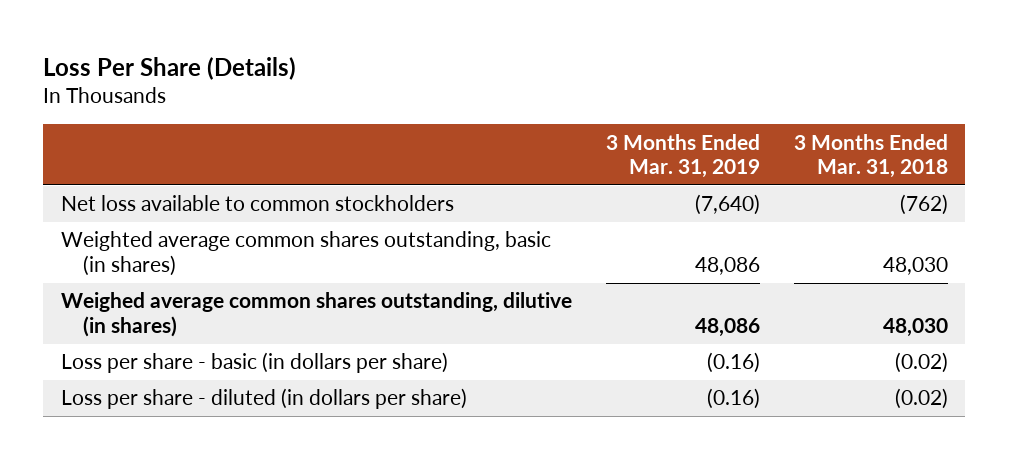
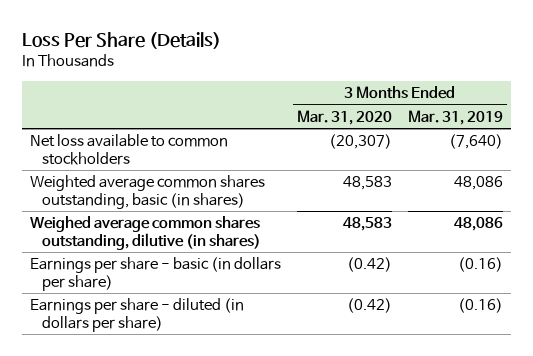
[794,133,949,178] 3 Months Ended Mar. 31, 2018 -> none
none -> [296,109,392,125] Mar. 31, 2020
[60,352,448,374] Loss per share - basic (in dollars per share) -> [30,257,282,291] Earnings per share - basic (in dollars per share)
[60,388,467,410] Loss per share - diluted (in dollars per share) -> [30,298,245,332] Earnings per share - diluted (in dollars per share)

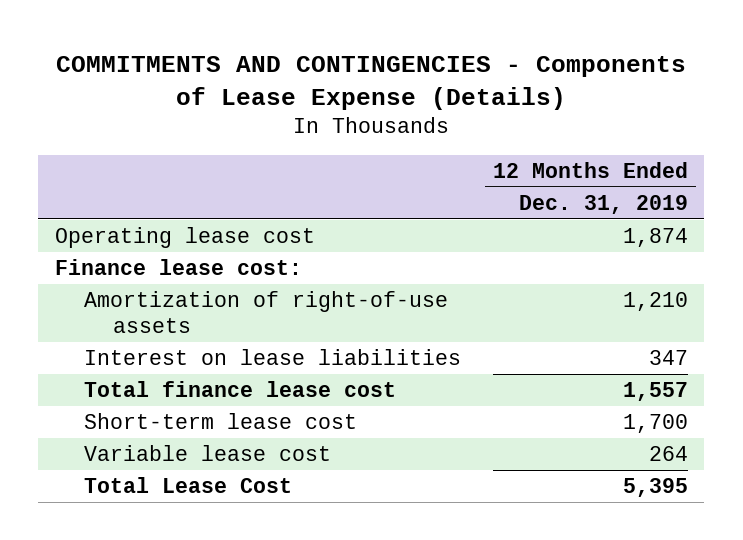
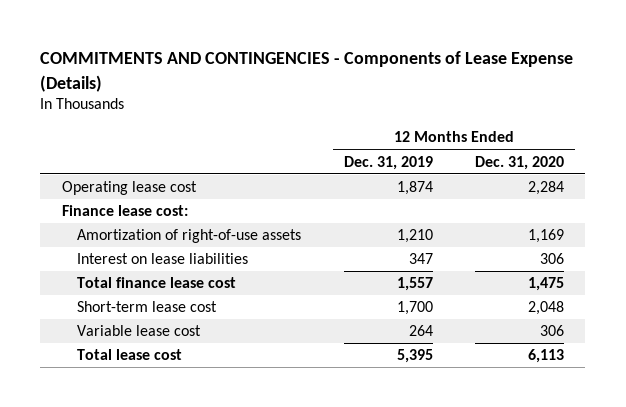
none -> [475,155,565,170] Dec. 31, 2020
[83,477,292,494] Total Lease Cost -> [77,349,183,361] Total lease cost

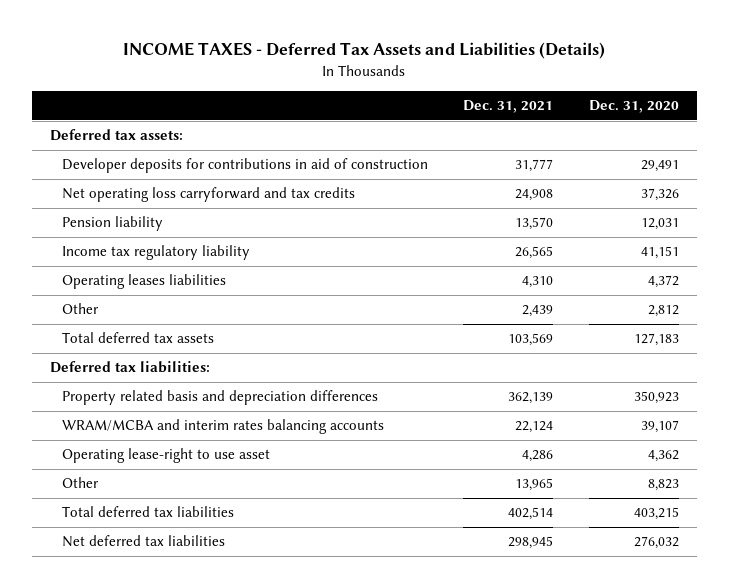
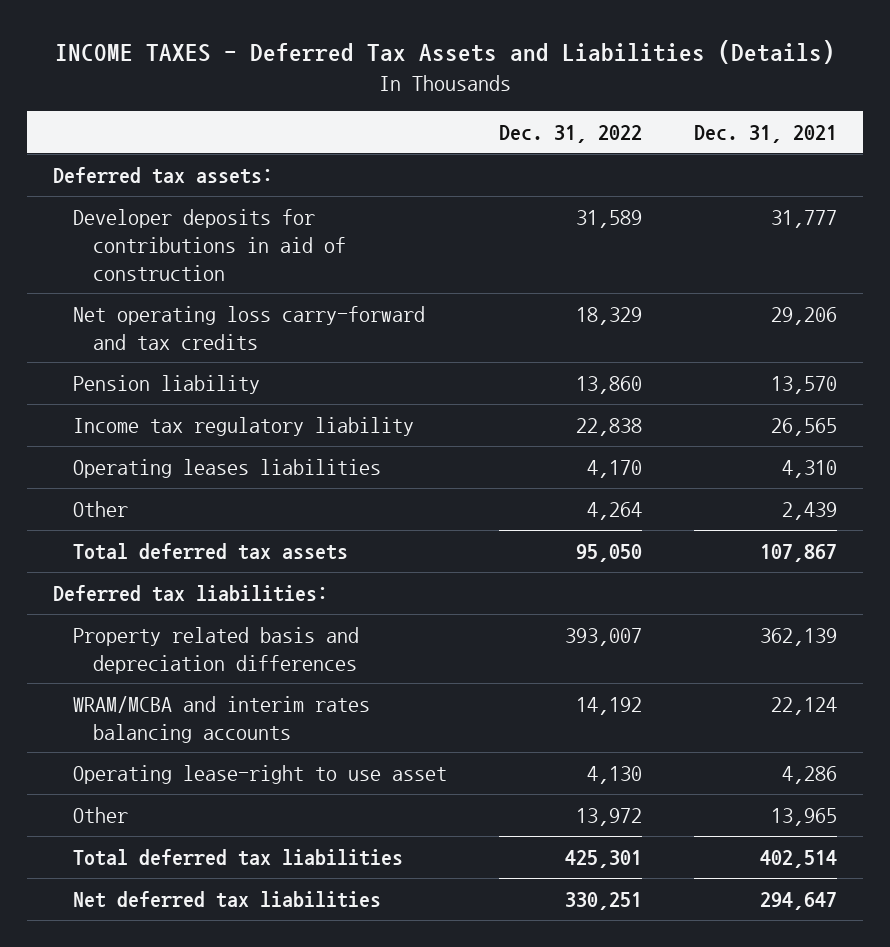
[588,100,679,114] Dec. 31, 2020 -> none
none -> [498,125,642,144] Dec. 31, 2022
[61,187,355,203] Net operating loss carryforward and tax credits -> [72,305,425,350] Net operating loss carry-forward and tax credits
[515,189,554,202] 24,908 -> [771,306,838,325] 29,206
[508,333,554,347] 103,569 -> [760,543,838,562] 107,867
[508,536,554,550] 298,945 -> [760,891,838,910] 294,647

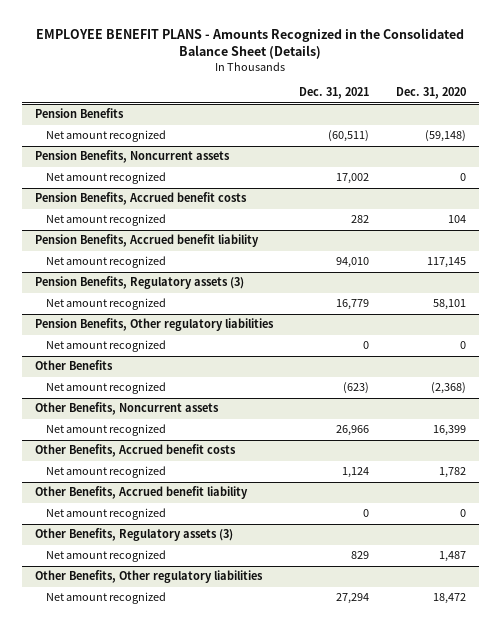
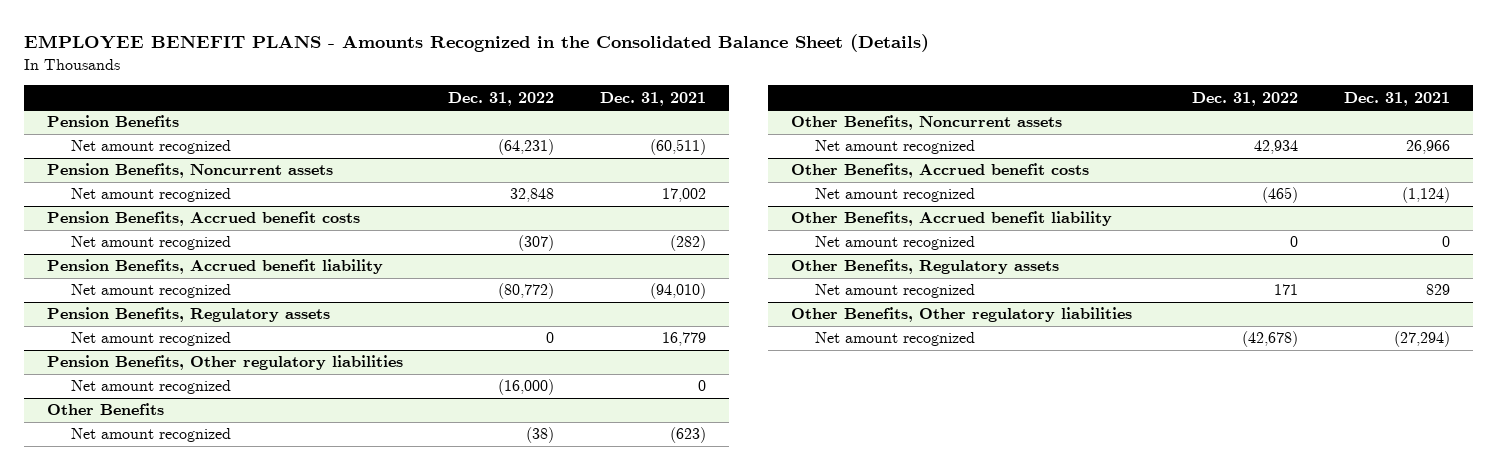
[395,87,466,100] Dec. 31, 2020 -> none
none -> [448,91,555,106] Dec. 31, 2022
[351,215,370,224] 282 -> [669,235,706,252] (282)
[336,257,370,269] 94,010 -> [649,283,706,300] (94,010)
[35,276,245,290] Pension Benefits, Regulatory assets (3) -> [46,307,330,323] Pension Benefits, Regulatory assets
[342,467,370,479] 1,124 -> [1402,187,1451,204] (1,124)
[35,528,234,542] Other Benefits, Regulatory assets (3) -> [790,259,1059,275] Other Benefits, Regulatory assets
[336,593,370,605] 27,294 -> [1394,331,1451,348] (27,294)

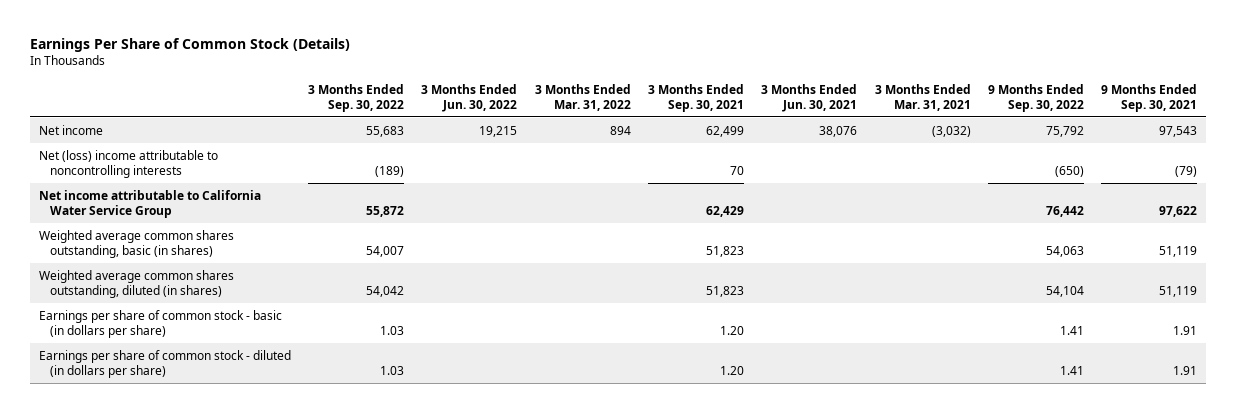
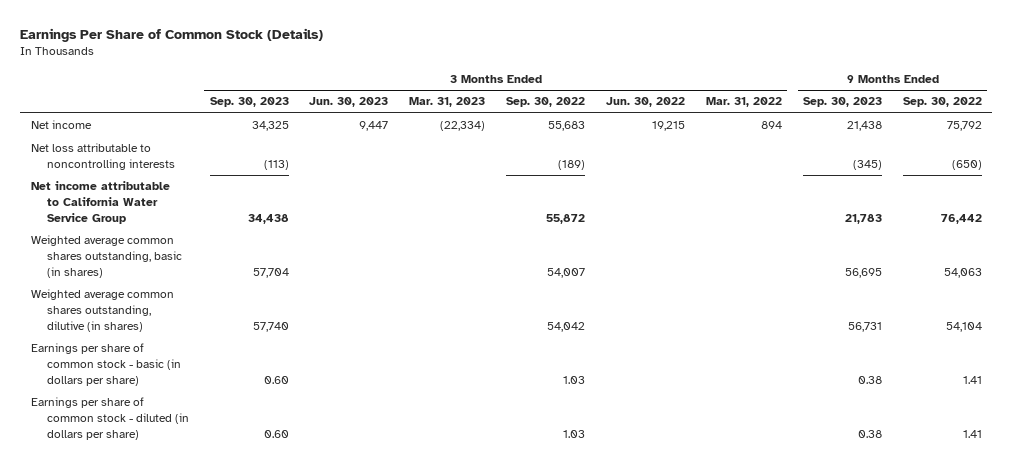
[648,84,745,113] 3 Months Ended Sep. 30, 2021 -> none
[761,84,858,113] 3 Months Ended Jun. 30, 2021 -> none
[874,84,971,112] 3 Months Ended Mar. 31, 2021 -> none
[1101,84,1198,113] 9 Months Ended Sep. 30, 2021 -> none
none -> [209,97,289,108] Sep. 30, 2023
none -> [309,97,389,108] Jun. 30, 2023
none -> [409,97,486,108] Mar. 31, 2023
none -> [803,97,883,108] Sep. 30, 2023
[38,149,218,178] Net (loss) income attributable to noncontrolling interests -> [30,143,175,171] Net loss attributable to noncontrolling interests
[38,269,234,298] Weighted average common shares outstanding, diluted (in shares) -> [30,289,174,332] Weighted average common shares outstanding, dilutive (in shares)

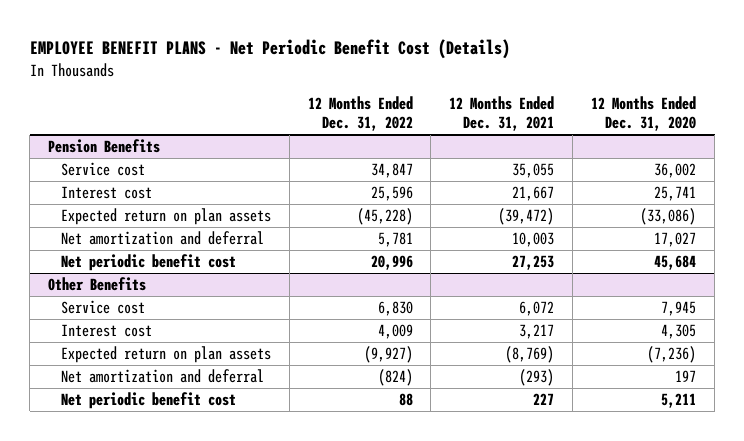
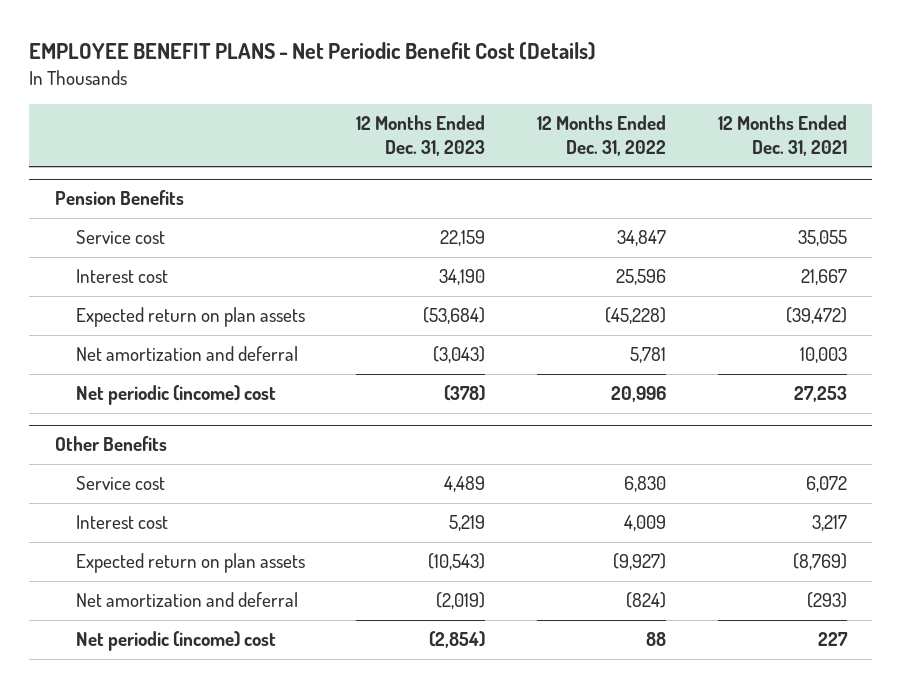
[591,95,697,131] 12 Months Ended Dec. 31, 2020 -> none
none -> [356,114,486,156] 12 Months Ended Dec. 31, 2023
[60,254,236,272] Net periodic benefit cost -> [75,385,276,406] Net periodic (income) cost
[60,392,236,410] Net periodic benefit cost -> [75,631,276,652] Net periodic (income) cost

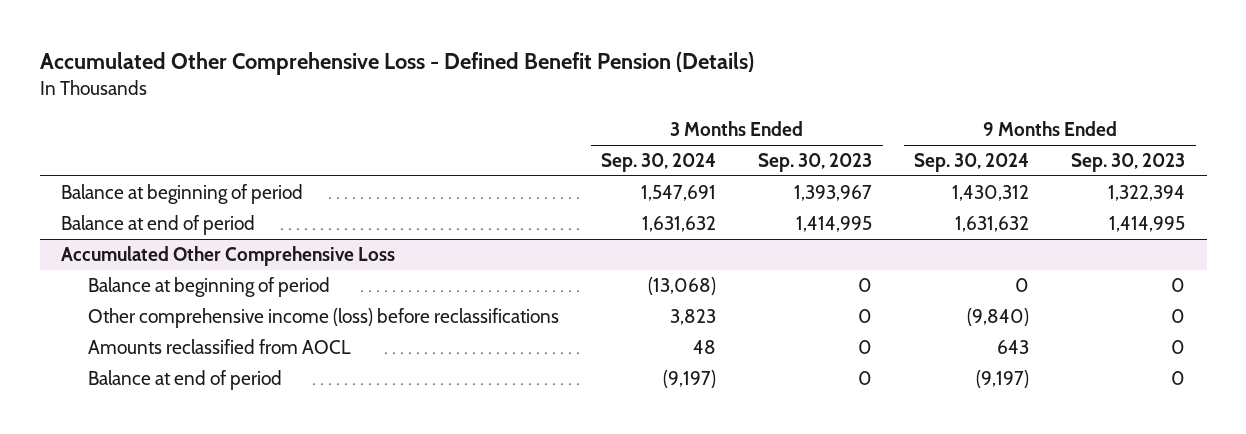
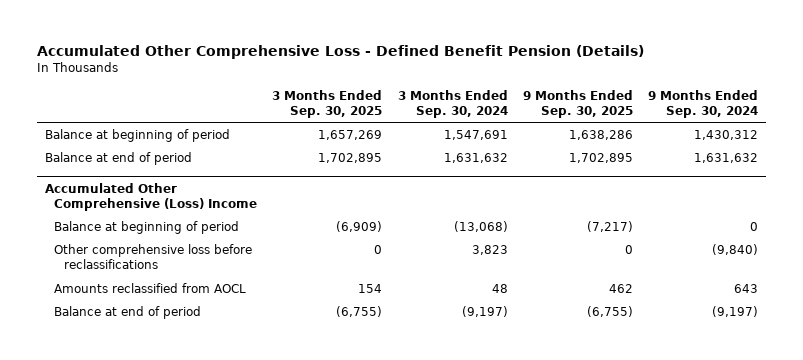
[758,153,873,173] Sep. 30, 2023 -> none
[1071,153,1186,173] Sep. 30, 2023 -> none
none -> [272,89,383,119] 3 Months Ended Sep. 30, 2025
none -> [523,89,634,119] 9 Months Ended Sep. 30, 2025
[60,246,395,267] Accumulated Other Comprehensive Loss -> [44,182,258,212] Accumulated Other Comprehensive (Loss) Income
[87,308,559,329] Other comprehensive income (loss) before reclassifications -> [54,243,253,270] Other comprehensive loss before reclassifications

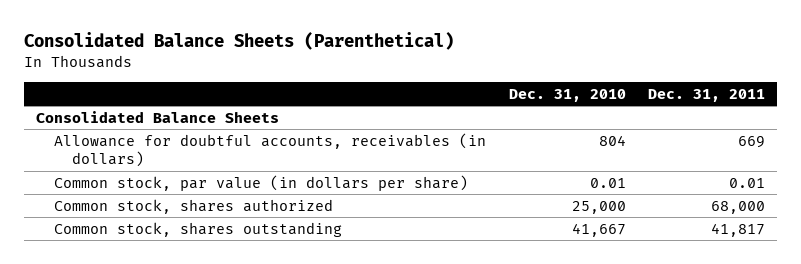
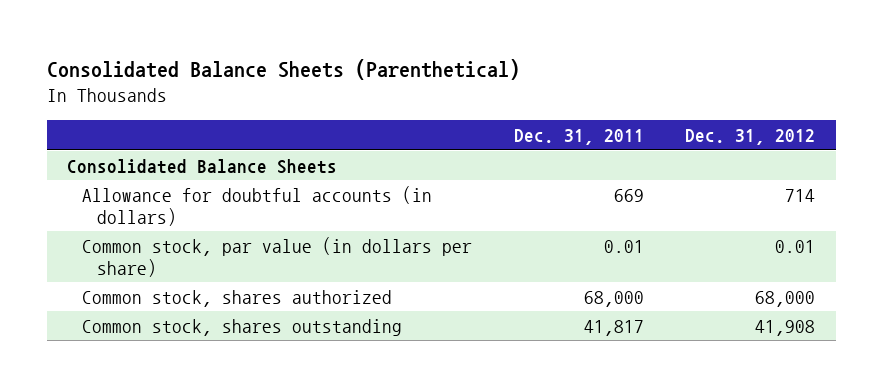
[508,88,626,102] Dec. 31, 2010 -> none
none -> [685,128,816,145] Dec. 31, 2012
[54,132,487,168] Allowance for doubtful accounts, receivables (in dollars) -> [82,185,433,226] Allowance for doubtful accounts (in dollars)

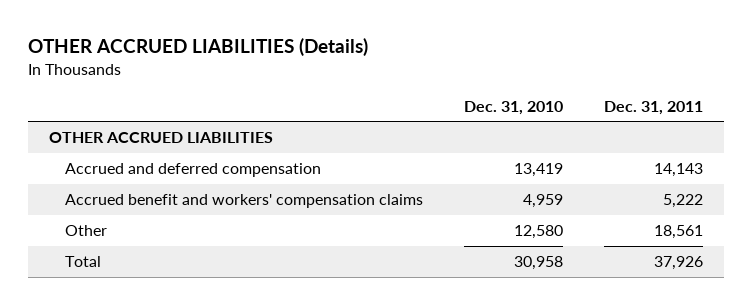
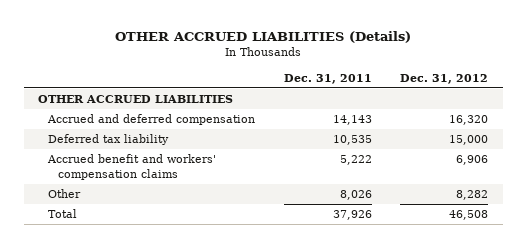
[464,100,564,115] Dec. 31, 2010 -> none
none -> [400,73,489,84] Dec. 31, 2012
none -> [47,134,169,146] Deferred tax liability
[654,225,704,240] 18,561 -> [339,190,372,201] 8,026

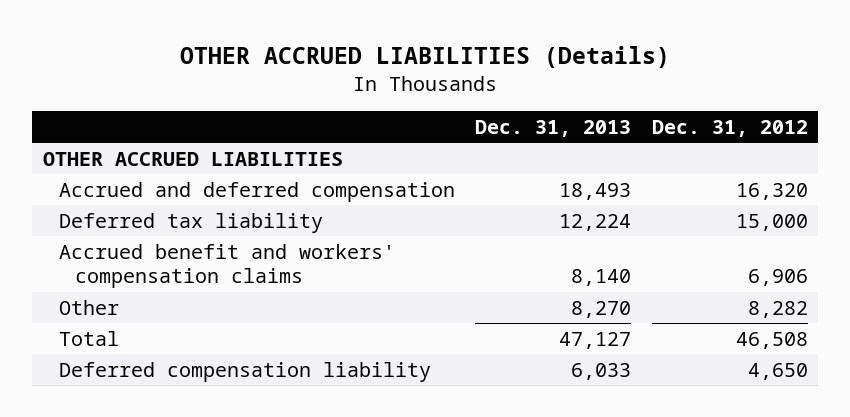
[283,73,372,84] Dec. 31, 2011 -> none
none -> [475,119,632,137] Dec. 31, 2013
none -> [58,361,431,382] Deferred compensation liability

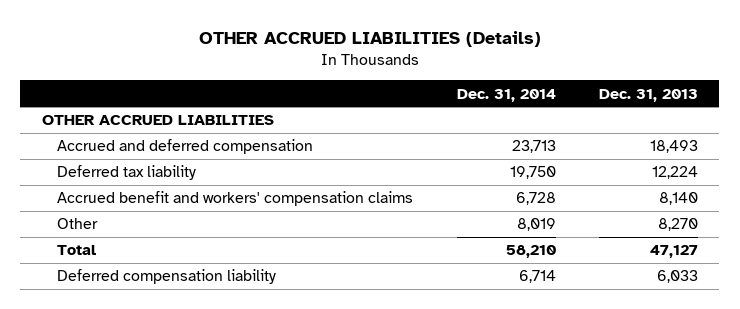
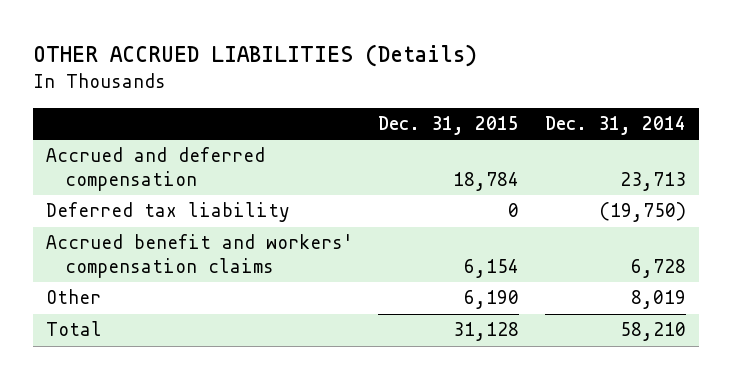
[598,88,698,102] Dec. 31, 2013 -> none
none -> [378,115,520,135] Dec. 31, 2015
[41,115,274,126] OTHER ACCRUED LIABILITIES -> none
[509,166,556,180] 19,750 -> [599,202,687,223] (19,750)
[57,269,277,285] Deferred compensation liability -> none

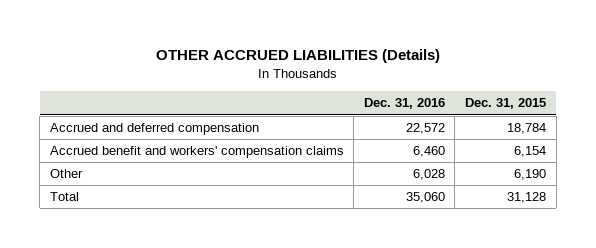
[545,115,687,135] Dec. 31, 2014 -> none
none -> [363,98,445,110] Dec. 31, 2016
[45,202,290,223] Deferred tax liability -> none

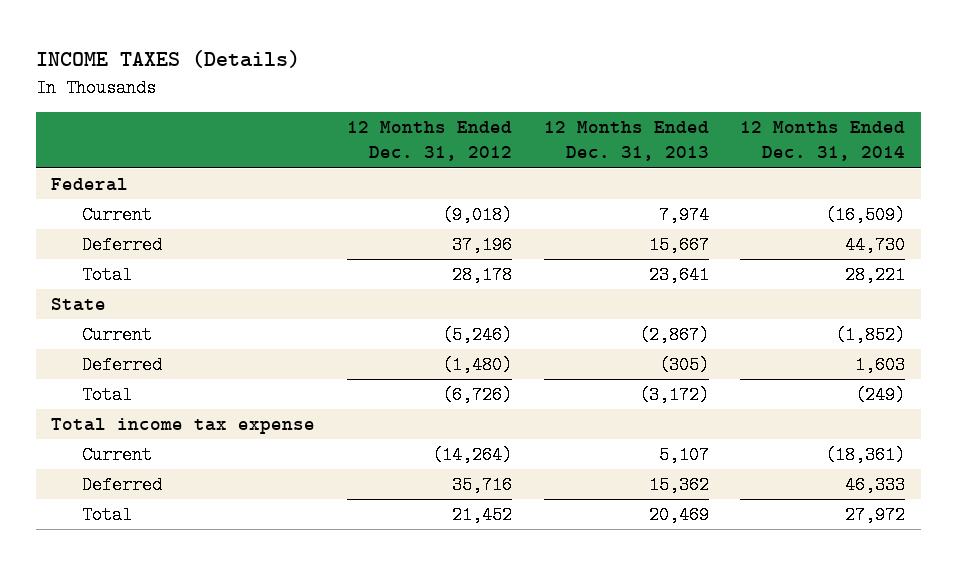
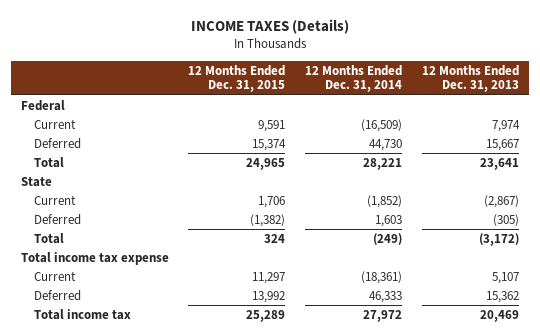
[346,121,512,162] 12 Months Ended Dec. 31, 2012 -> none
none -> [188,64,286,93] 12 Months Ended Dec. 31, 2015
[81,506,132,525] Total -> [34,308,132,320] Total income tax

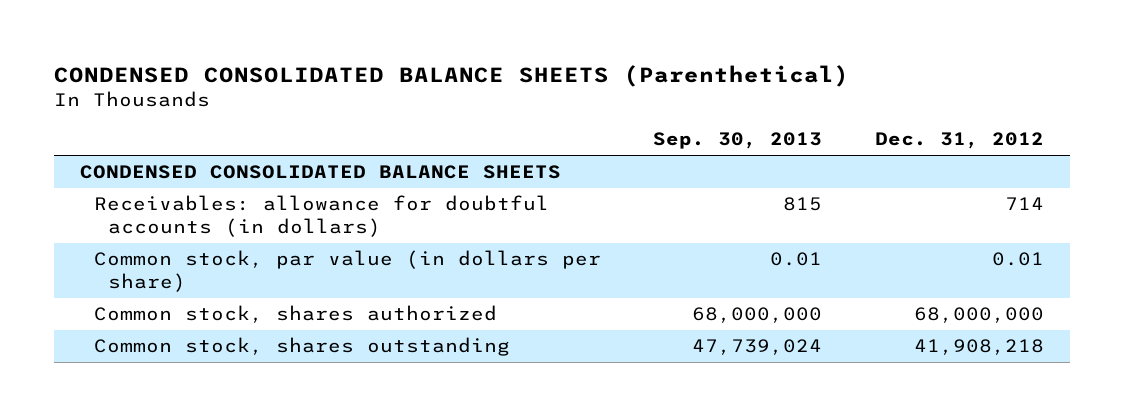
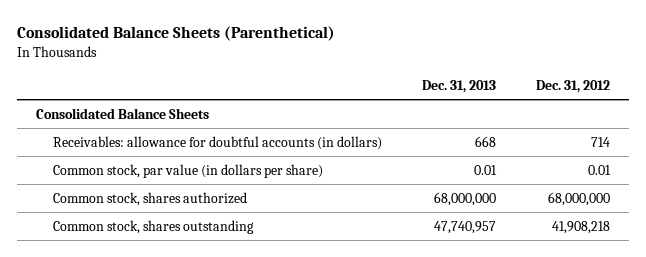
[53,64,849,87] CONDENSED CONSOLIDATED BALANCE SHEETS (Parenthetical) -> [16,26,335,42] Consolidated Balance Sheets (Parenthetical)
[653,132,823,150] Sep. 30, 2013 -> none
none -> [422,79,497,93] Dec. 31, 2013
[80,165,562,180] CONDENSED CONSOLIDATED BALANCE SHEETS -> [36,107,210,119] Consolidated Balance Sheets

